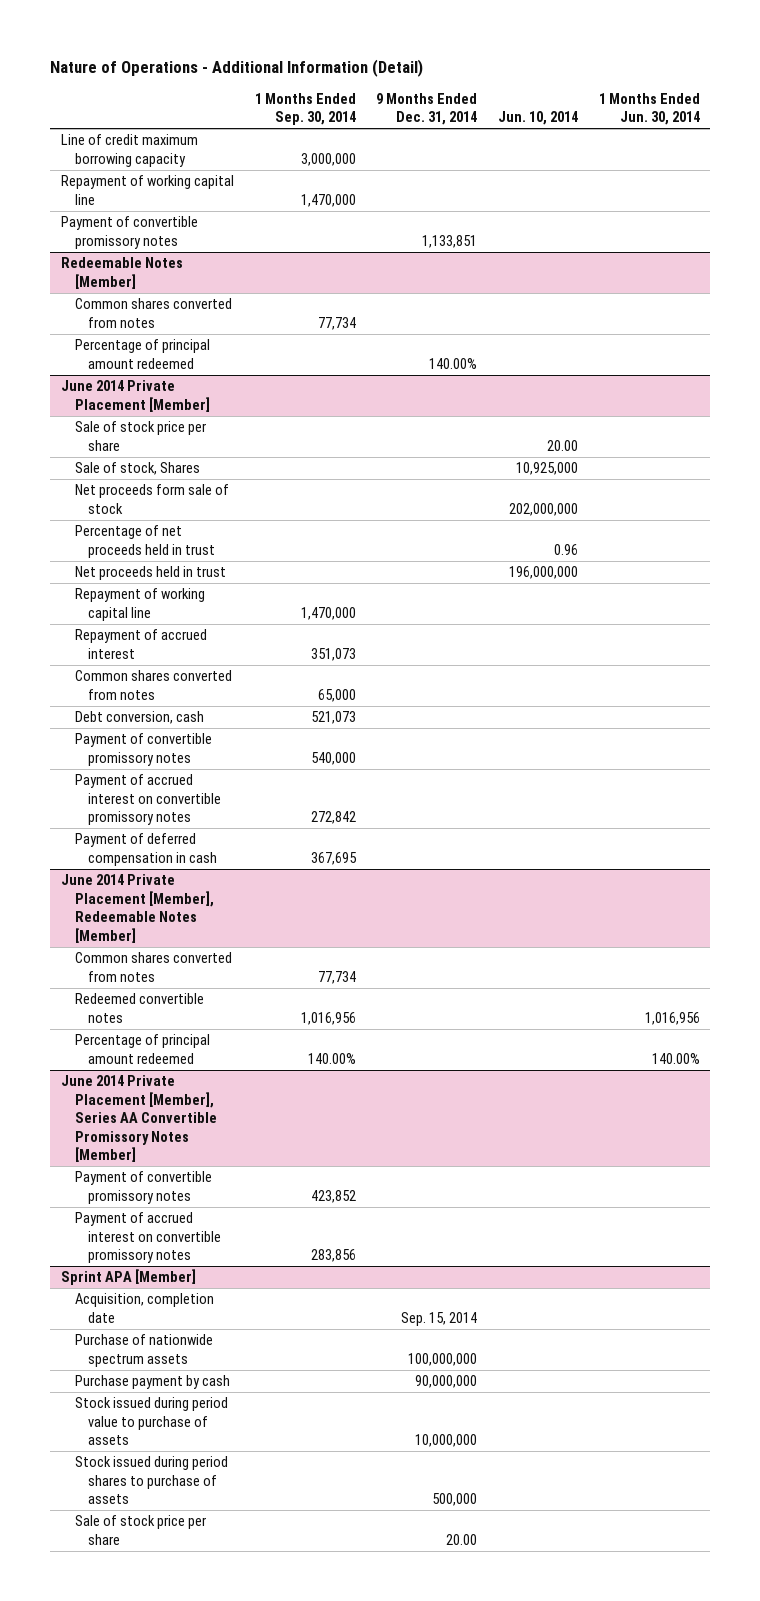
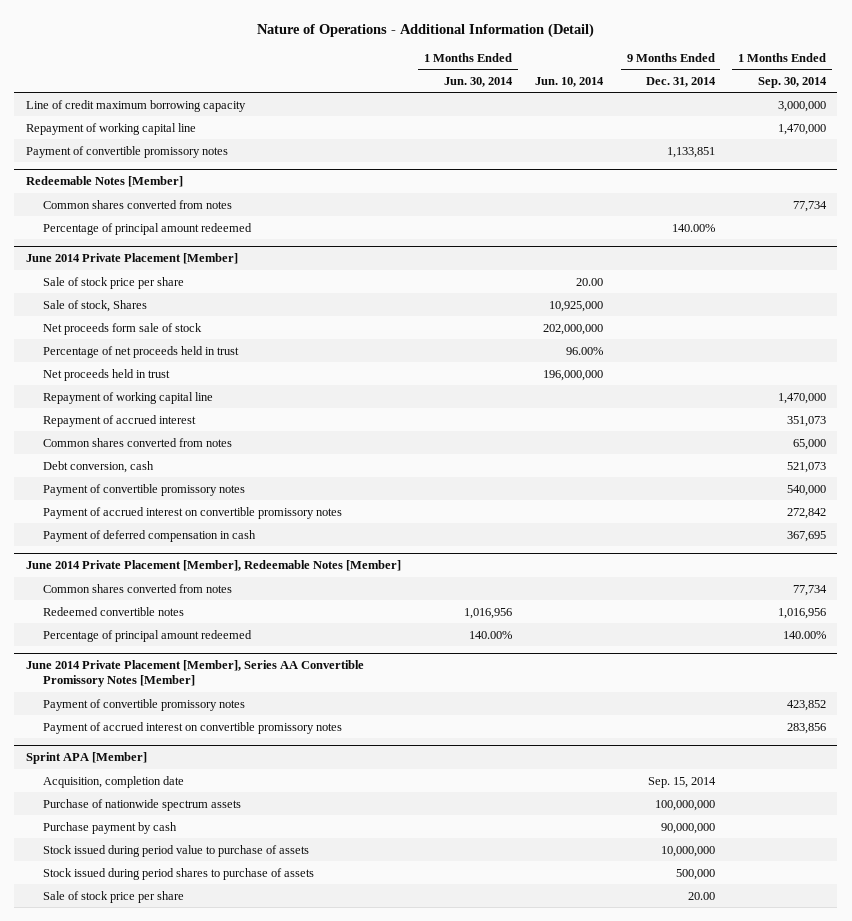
[553,543,578,555] 0.96 -> [566,346,604,355] 96.00%

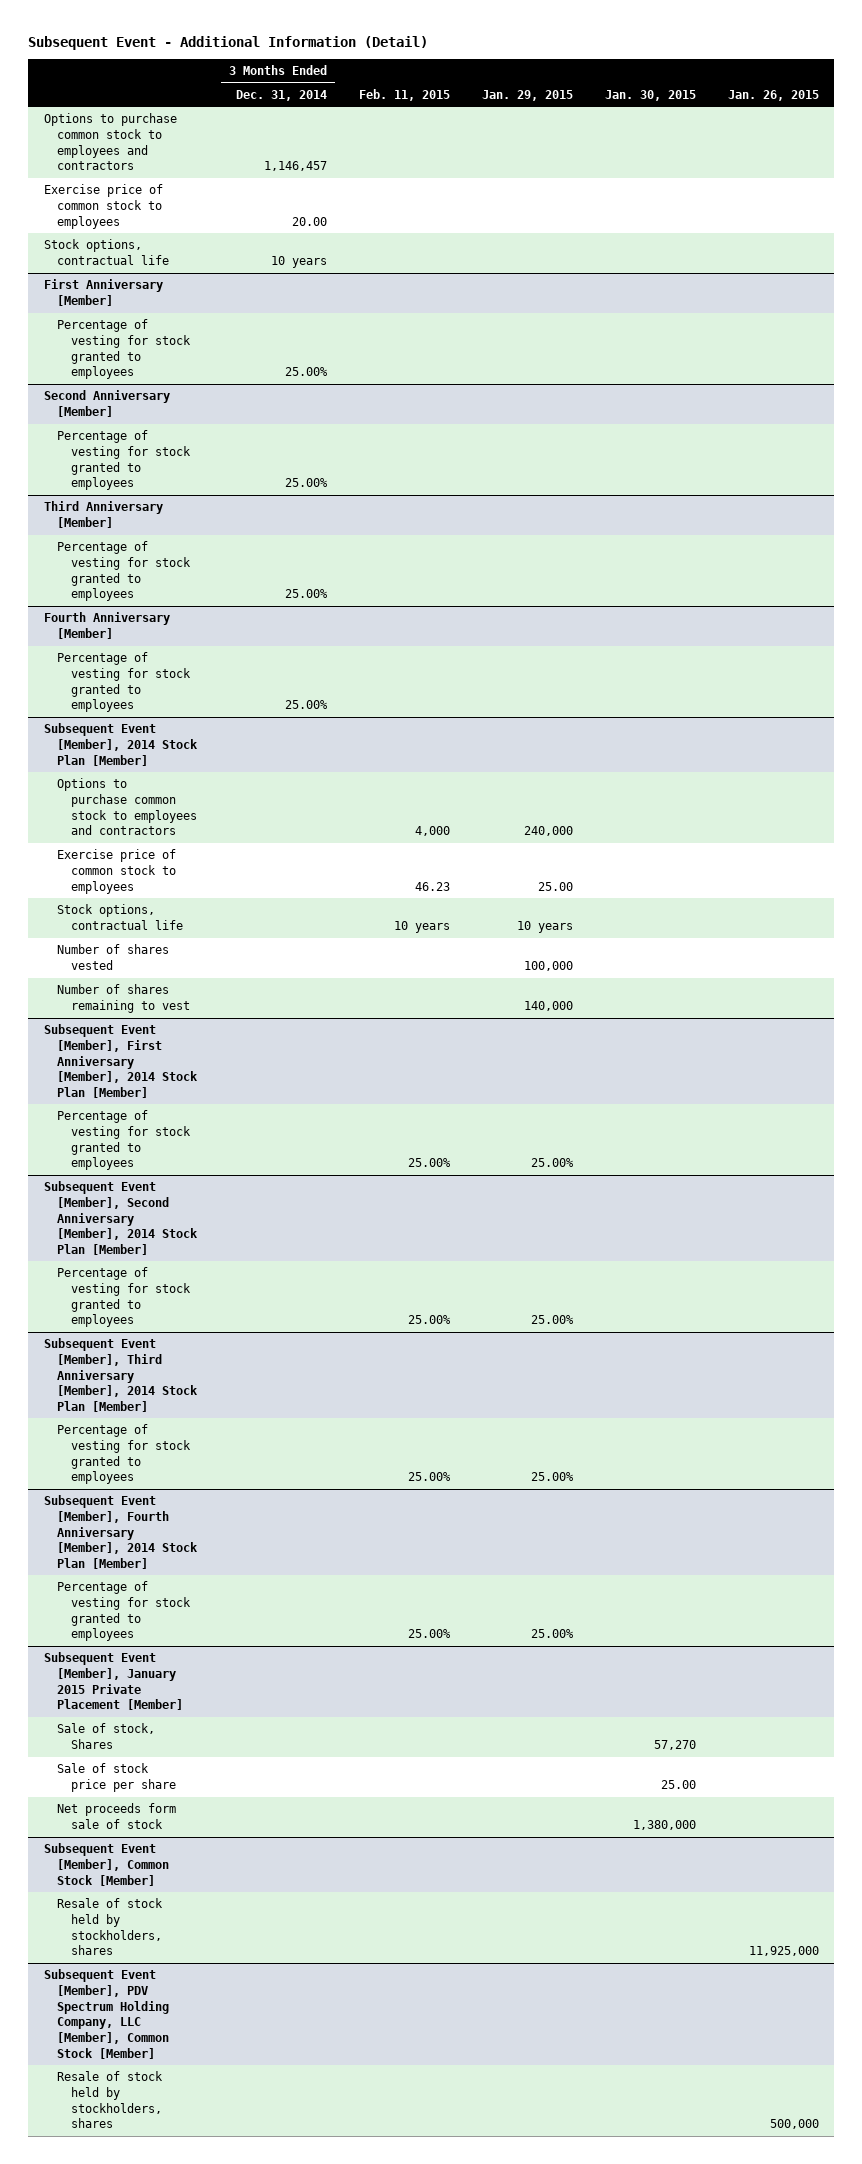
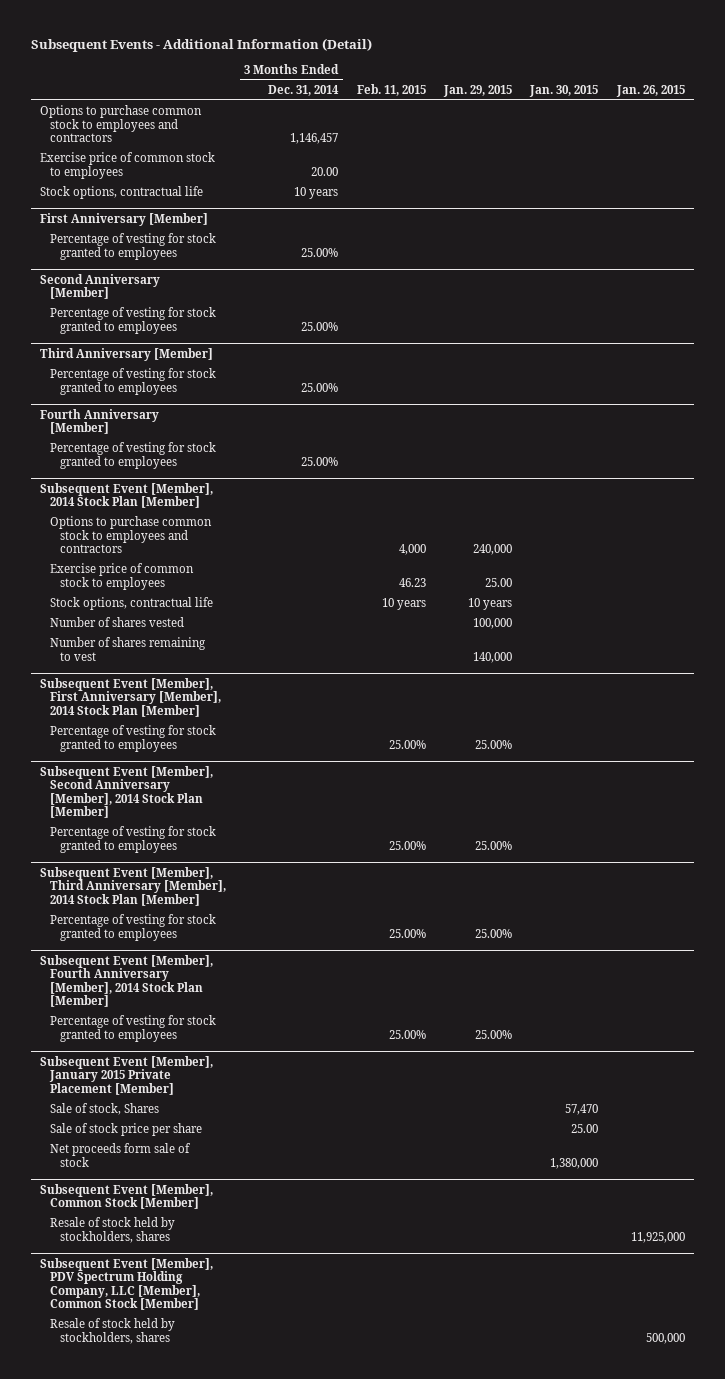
[27,35,428,50] Subsequent Event - Additional Information (Detail) -> [31,37,373,52] Subsequent Events - Additional Information (Detail)
[653,1740,696,1751] 57,270 -> [565,1104,599,1116] 57,470

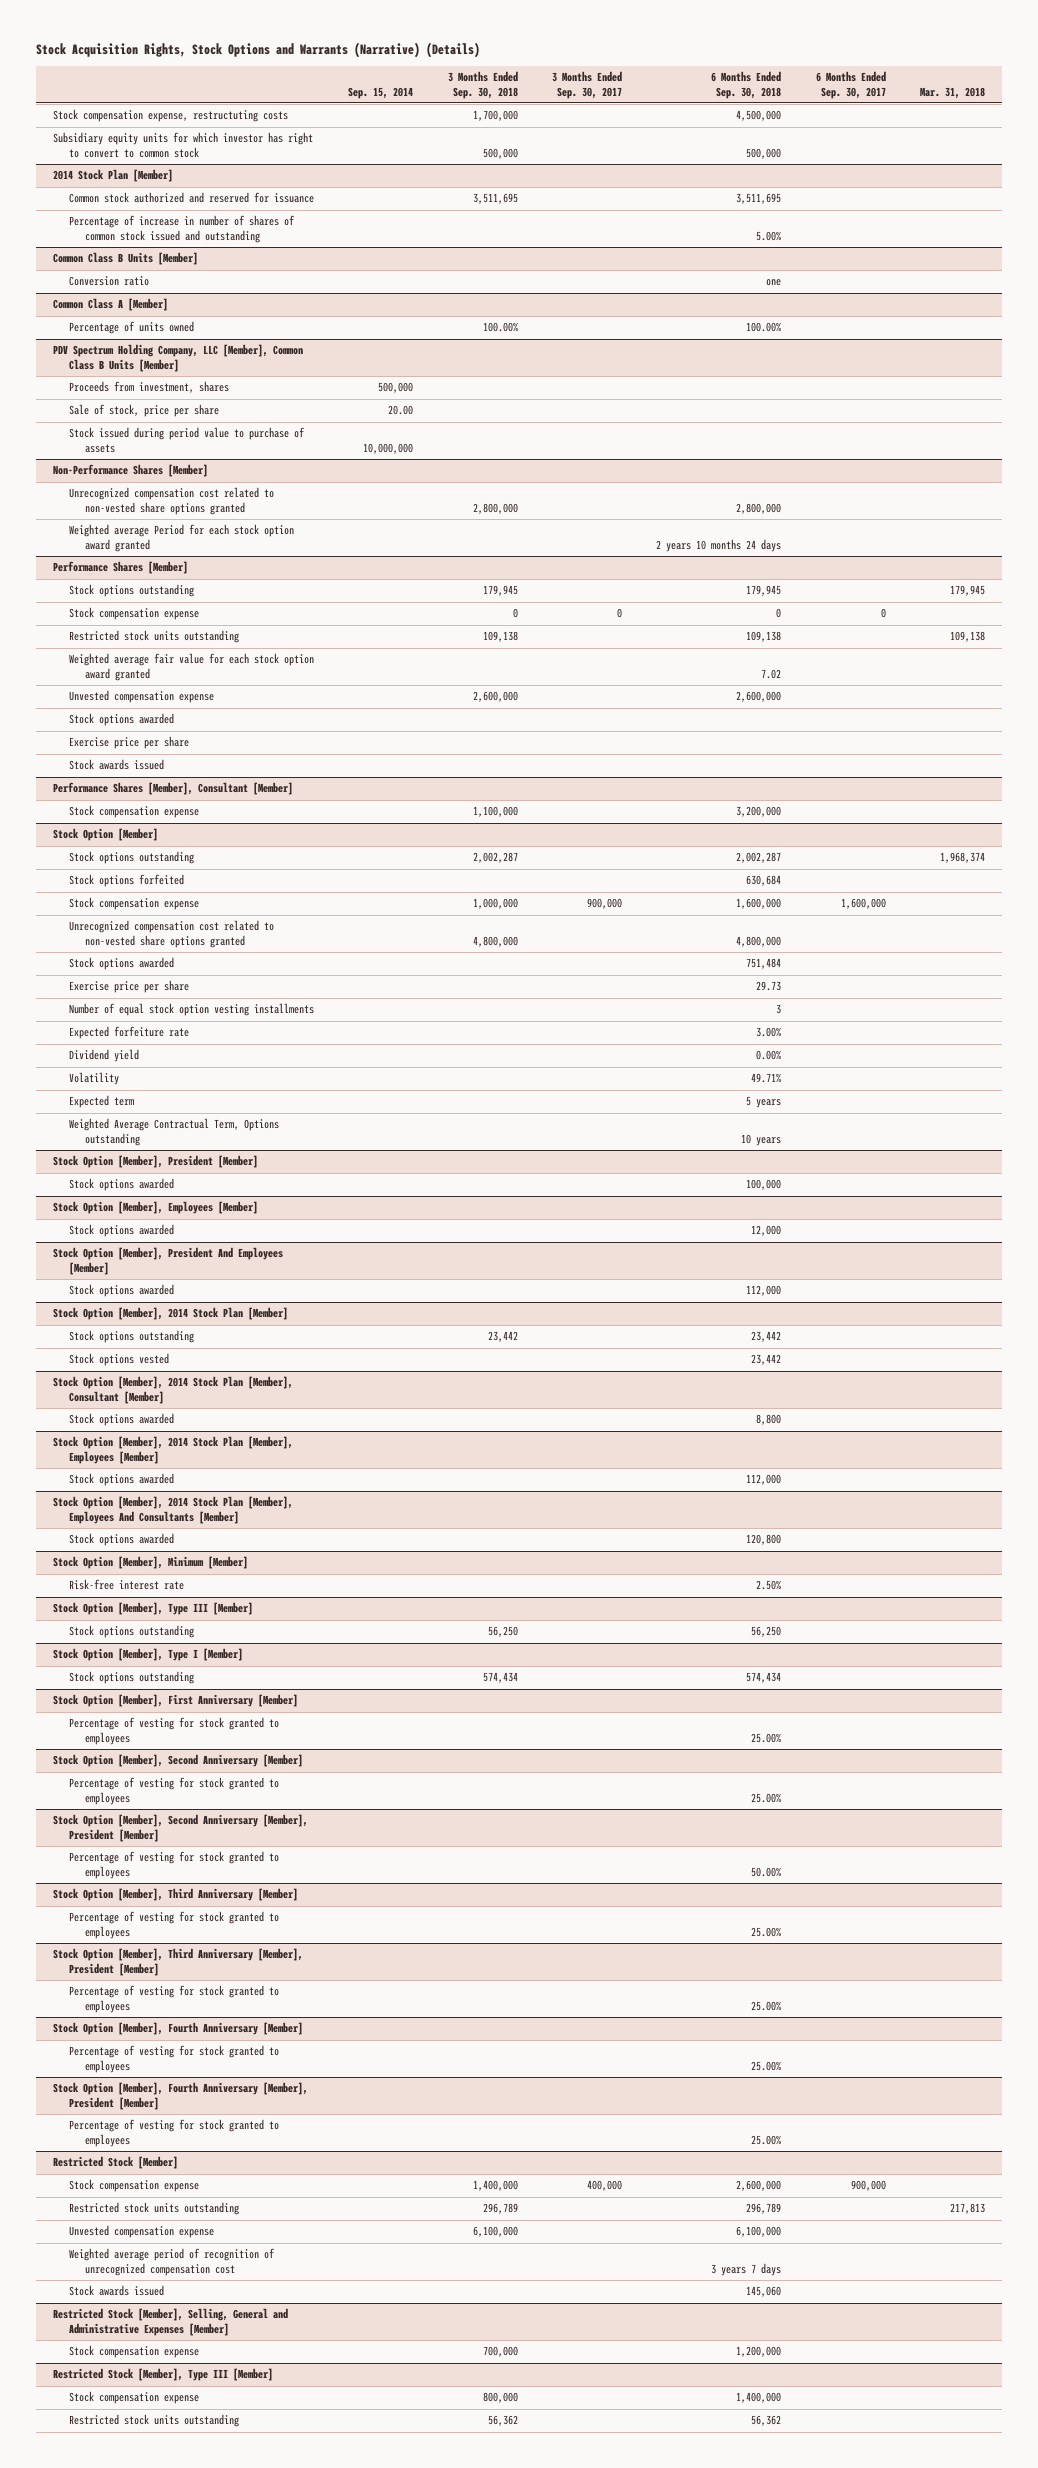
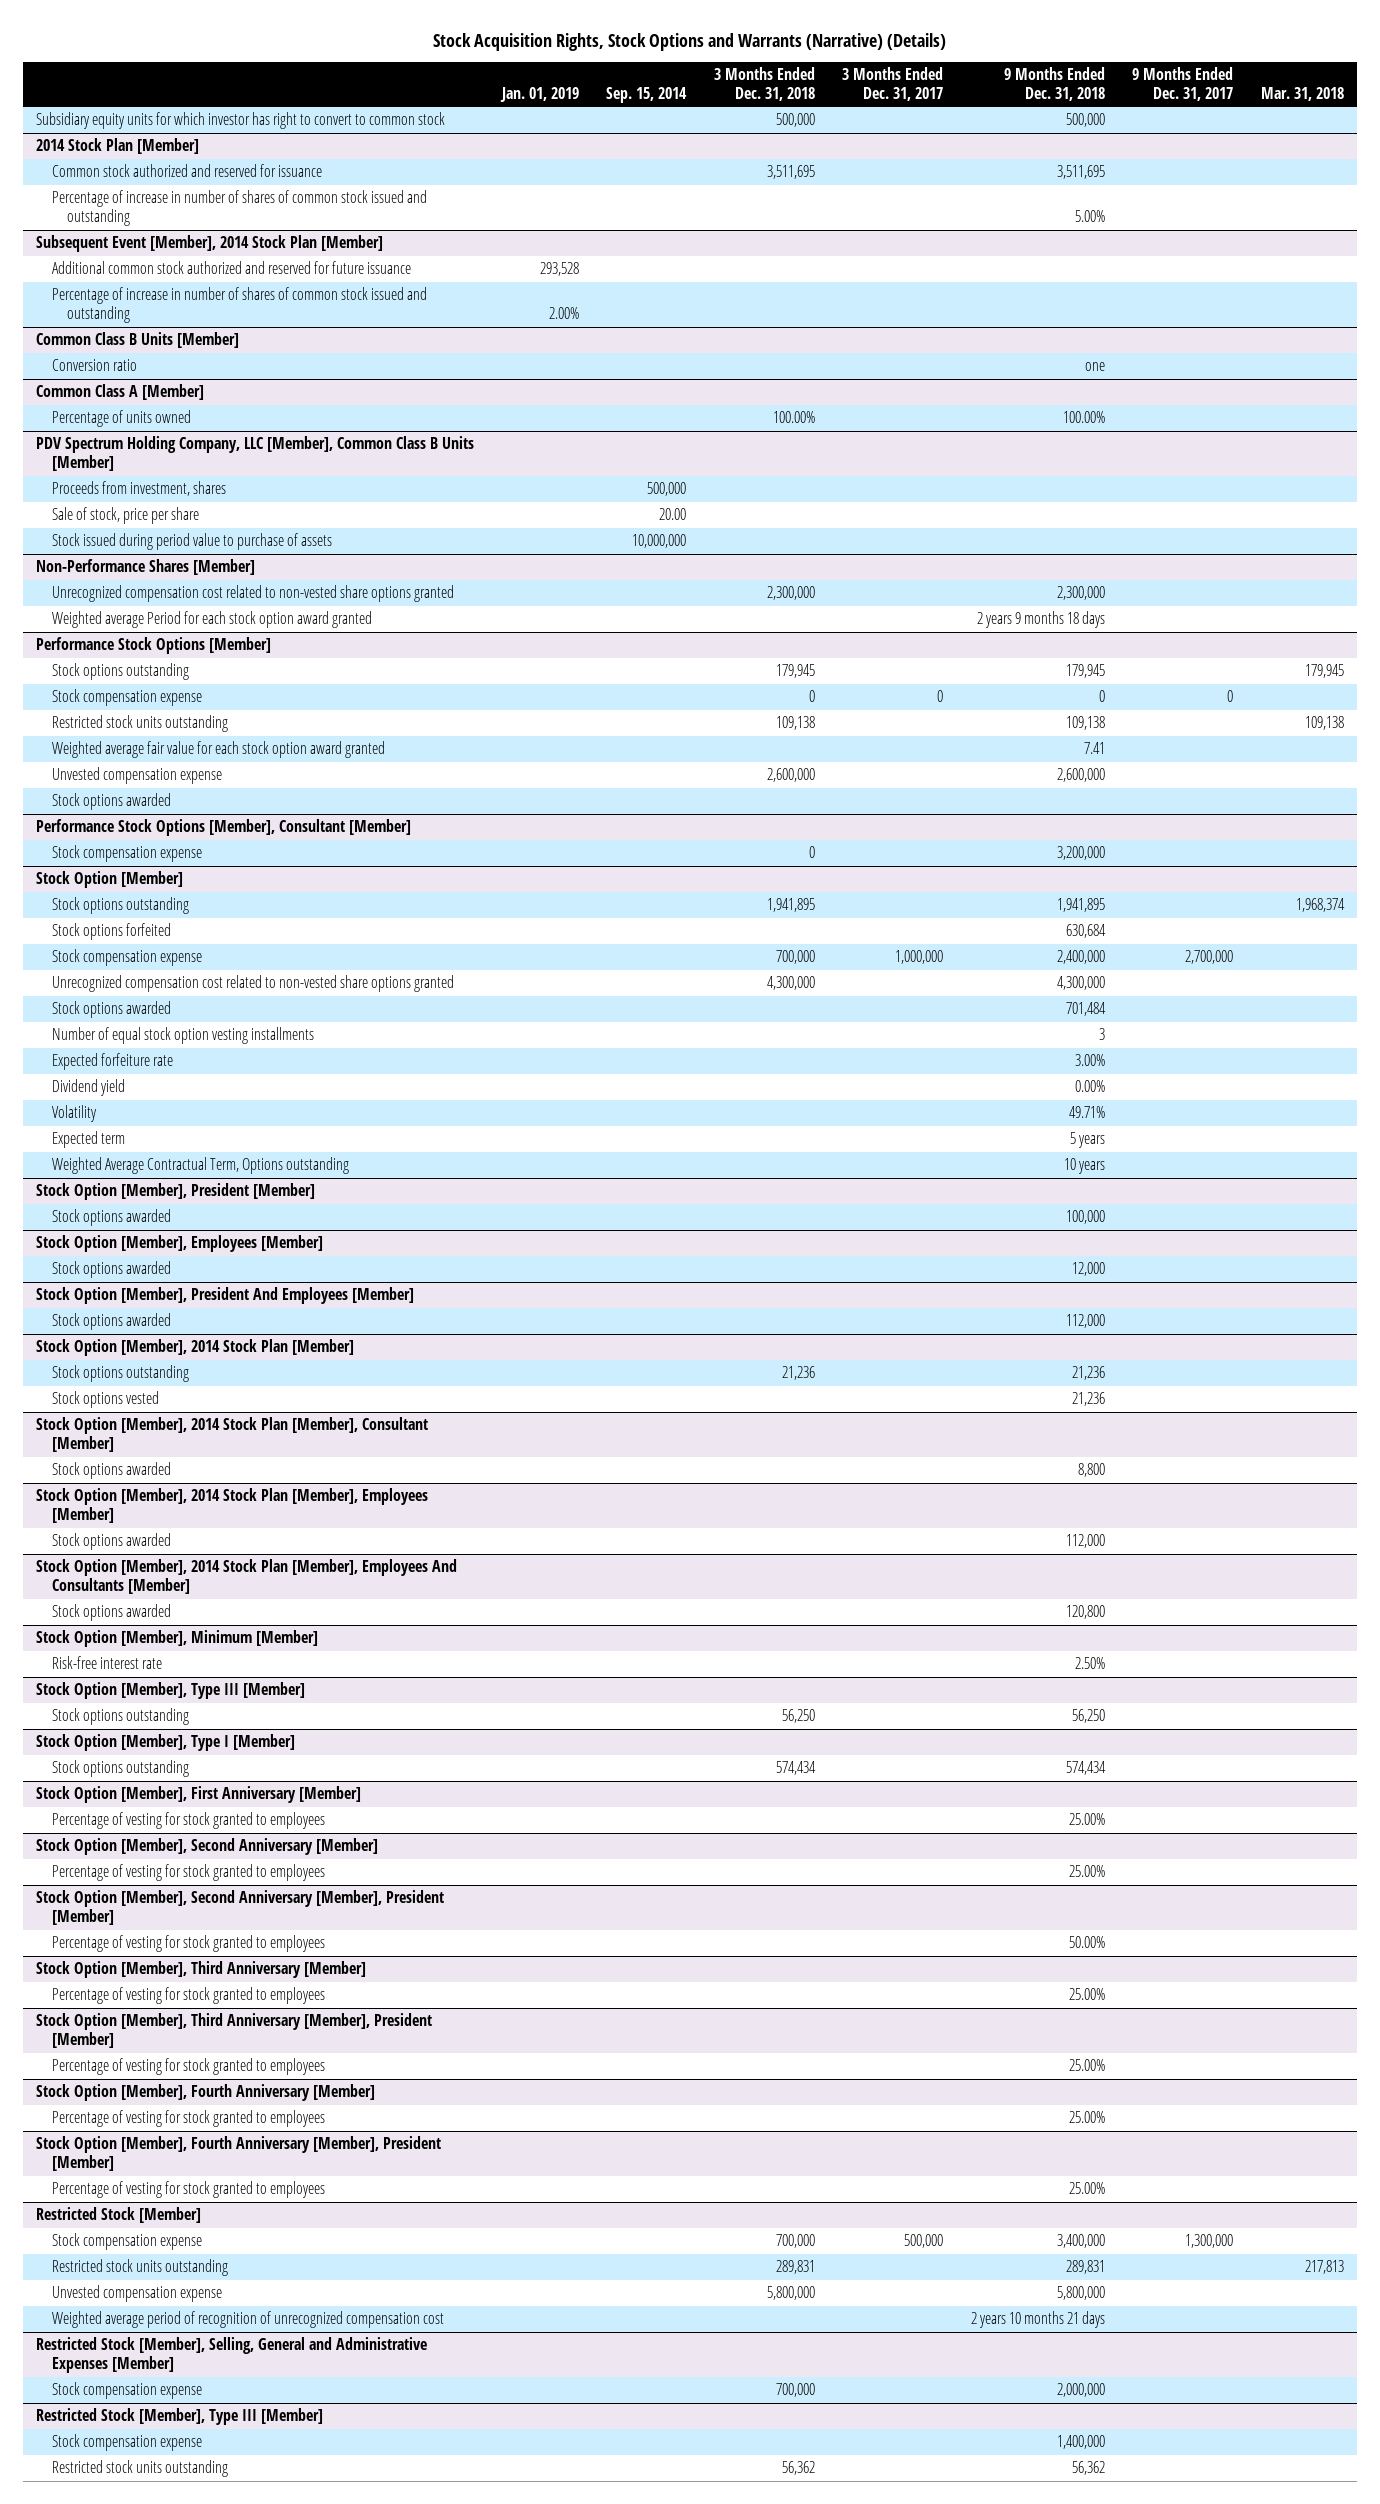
[447,71,518,99] 3 Months Ended Sep. 30, 2018 -> none
[552,71,623,99] 3 Months Ended Sep. 30, 2017 -> none
[711,71,782,99] 6 Months Ended Sep. 30, 2018 -> none
[815,71,886,99] 6 Months Ended Sep. 30, 2017 -> none
none -> [499,86,579,102] Jan. 01, 2019
none -> [713,67,815,101] 3 Months Ended Dec. 31, 2018
none -> [842,67,944,101] 3 Months Ended Dec. 31, 2017
none -> [1003,67,1105,101] 9 Months Ended Dec. 31, 2018
none -> [1132,67,1234,101] 9 Months Ended Dec. 31, 2017
[53,109,289,123] Stock compensation expense, restructuting costs -> none
none -> [36,235,384,253] Subsequent Event [Member], 2014 Stock Plan [Member]
none -> [51,261,411,275] Additional common stock authorized and reserved for future issuance
none -> [51,287,427,324] Percentage of increase in number of shares of common stock issued and outstanding
[53,561,189,575] Performance Shares [Member] -> [36,637,272,655] Performance Stock Options [Member]
[69,736,190,750] Exercise price per share -> none
[69,759,165,771] Stock awards issued -> none
[53,782,294,796] Performance Shares [Member], Consultant [Member] -> none
[69,805,200,819] Stock compensation expense -> none
none -> [36,819,412,837] Performance Stock Options [Member], Consultant [Member]
none -> [51,845,202,863] Stock compensation expense
[69,980,190,994] Exercise price per share -> none
[69,2285,165,2297] Stock awards issued -> none

